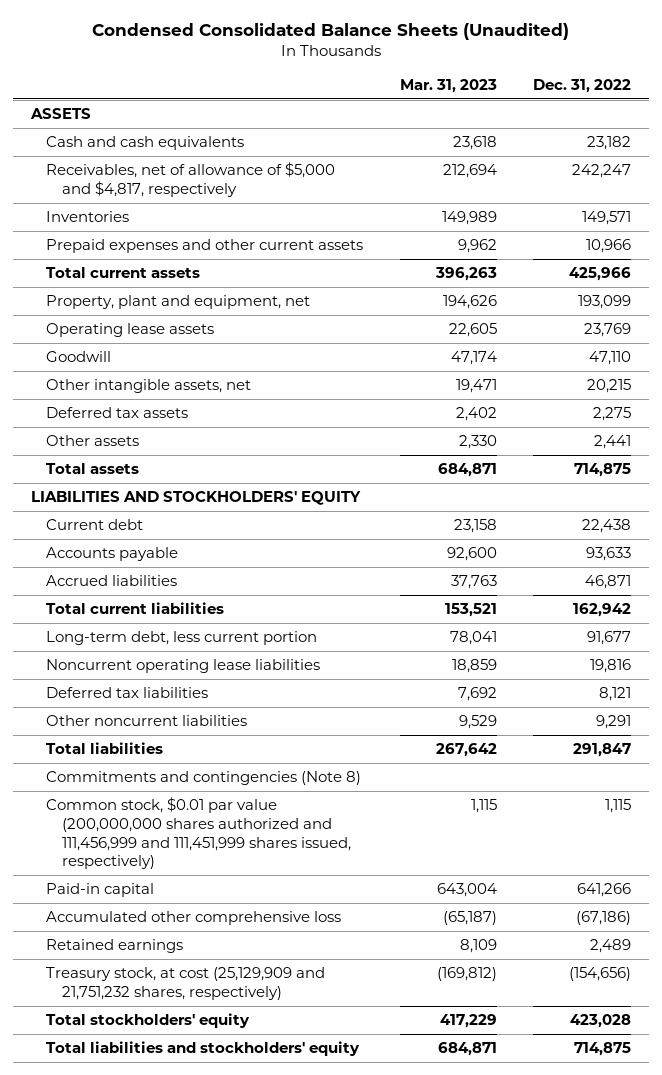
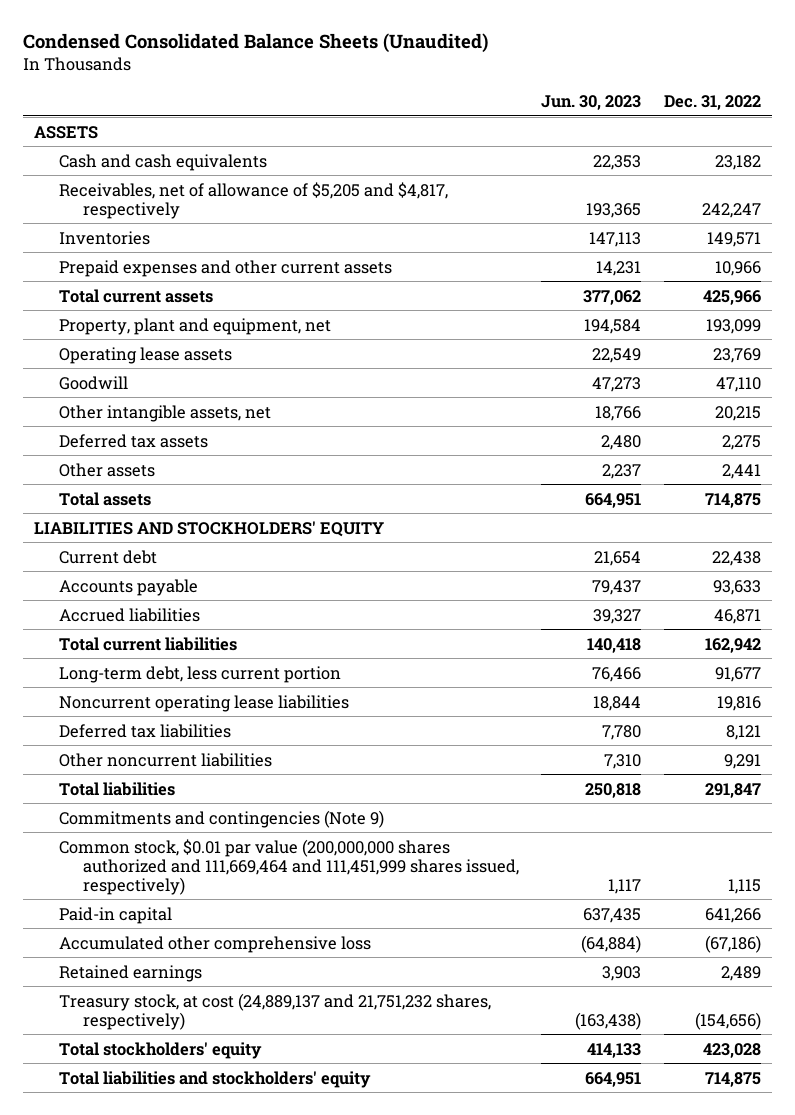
[399,79,497,94] Mar. 31, 2023 -> none
none -> [541,95,642,111] Jun. 30, 2023
[46,162,336,197] Receivables, net of allowance of $5,000 and $4,817, respectively -> [58,181,448,219] Receivables, net of allowance of $5,205 and $4,817, respectively
[46,771,362,786] Commitments and contingencies (Note 8) -> [58,809,384,828] Commitments and contingencies (Note 9)
[46,797,351,870] Common stock, $0.01 par value (200,000,000 shares authorized and 111,456,999 and 111,451,999 shares issued, respectively) -> [58,838,519,895] Common stock, $0.01 par value (200,000,000 shares authorized and 111,669,464 and 111,451,999 shares issued, respectively)
[46,967,326,1000] Treasury stock, at cost (25,129,909 and 21,751,232 shares, respectively) -> [58,992,491,1030] Treasury stock, at cost (24,889,137 and 21,751,232 shares, respectively)

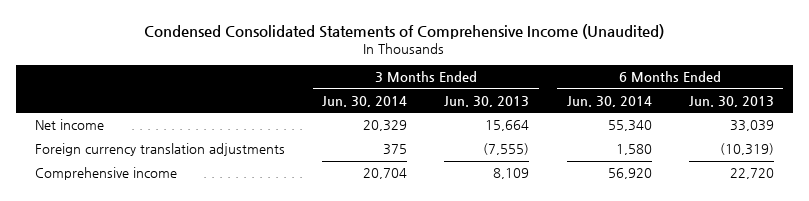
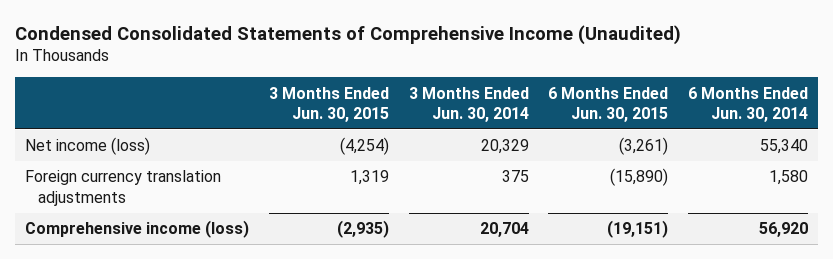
[444,95,530,107] Jun. 30, 2013 -> none
[689,95,775,107] Jun. 30, 2013 -> none
none -> [268,86,389,122] 3 Months Ended Jun. 30, 2015
none -> [548,86,669,122] 6 Months Ended Jun. 30, 2015
[34,119,104,131] Net income -> [25,137,151,156] Net income (loss)
[34,167,177,181] Comprehensive income -> [25,220,250,239] Comprehensive income (loss)

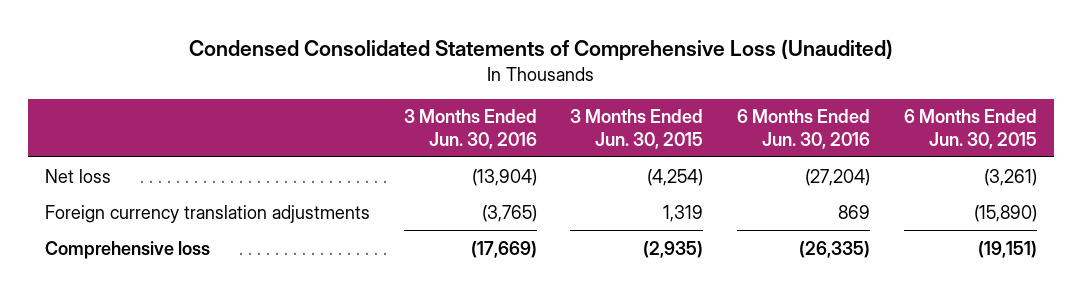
[15,24,682,45] Condensed Consolidated Statements of Comprehensive Income (Unaudited) -> [188,38,893,61] Condensed Consolidated Statements of Comprehensive Loss (Unaudited)
[408,86,529,122] 3 Months Ended Jun. 30, 2014 -> none
[688,86,809,122] 6 Months Ended Jun. 30, 2014 -> none
none -> [403,109,537,149] 3 Months Ended Jun. 30, 2016
none -> [737,109,871,149] 6 Months Ended Jun. 30, 2016
[25,137,151,156] Net income (loss) -> [44,168,111,183] Net loss
[25,220,250,239] Comprehensive income (loss) -> [44,240,210,259] Comprehensive loss

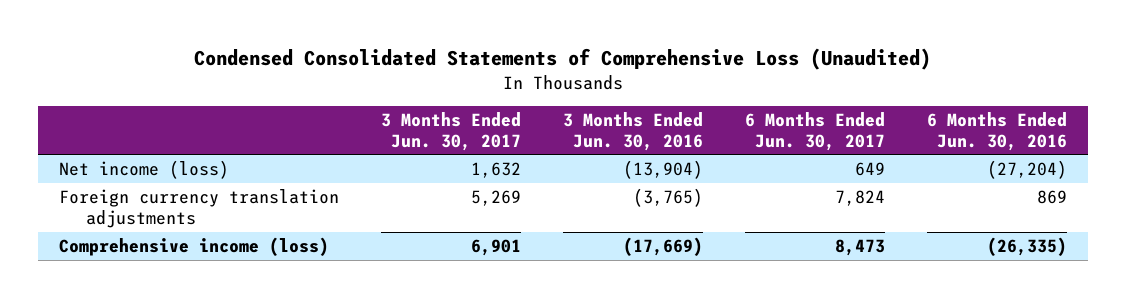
[570,109,704,149] 3 Months Ended Jun. 30, 2015 -> none
[904,109,1038,149] 6 Months Ended Jun. 30, 2015 -> none
none -> [381,111,522,151] 3 Months Ended Jun. 30, 2017
none -> [745,111,886,151] 6 Months Ended Jun. 30, 2017
[44,168,111,183] Net loss -> [59,159,230,179] Net income (loss)
[44,240,210,259] Comprehensive loss -> [59,236,330,256] Comprehensive income (loss)

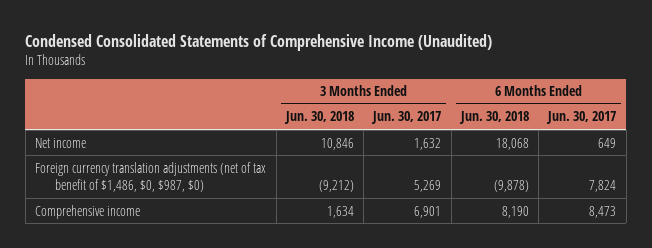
[194,48,932,71] Condensed Consolidated Statements of Comprehensive Loss (Unaudited) -> [25,33,493,51] Condensed Consolidated Statements of Comprehensive Income (Unaudited)
[563,111,704,151] 3 Months Ended Jun. 30, 2016 -> none
[926,111,1067,151] 6 Months Ended Jun. 30, 2016 -> none
none -> [283,111,354,125] Jun. 30, 2018
none -> [458,111,529,125] Jun. 30, 2018
[59,159,230,179] Net income (loss) -> [35,137,87,148] Net income
[59,188,340,228] Foreign currency translation adjustments -> [35,161,267,192] Foreign currency translation adjustments (net of tax benefit of $1,486, $0, $987, $0)
[59,236,330,256] Comprehensive income (loss) -> [35,204,141,219] Comprehensive income

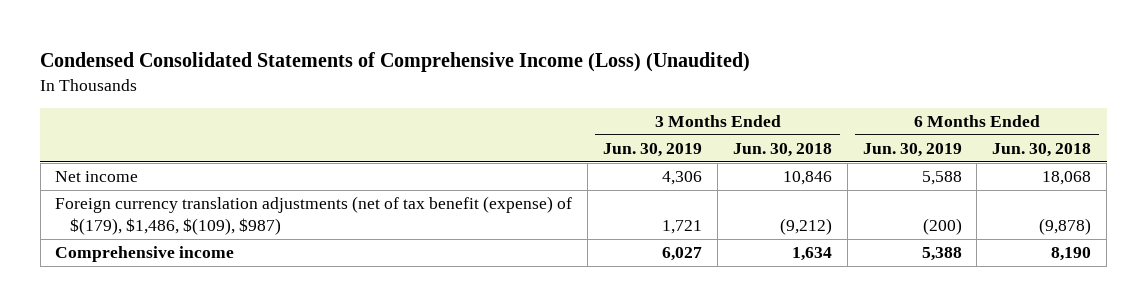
[25,33,493,51] Condensed Consolidated Statements of Comprehensive Income (Unaudited) -> [40,52,751,73] Condensed Consolidated Statements of Comprehensive Income (Loss) (Unaudited)
[371,111,442,125] Jun. 30, 2017 -> none
[546,111,617,125] Jun. 30, 2017 -> none
none -> [603,142,703,157] Jun. 30, 2019
none -> [862,142,962,157] Jun. 30, 2019
[35,161,267,192] Foreign currency translation adjustments (net of tax benefit of $1,486, $0, $987, $0) -> [55,196,573,236] Foreign currency translation adjustments (net of tax benefit (expense) of $(179), $1,486, $(109), $987)

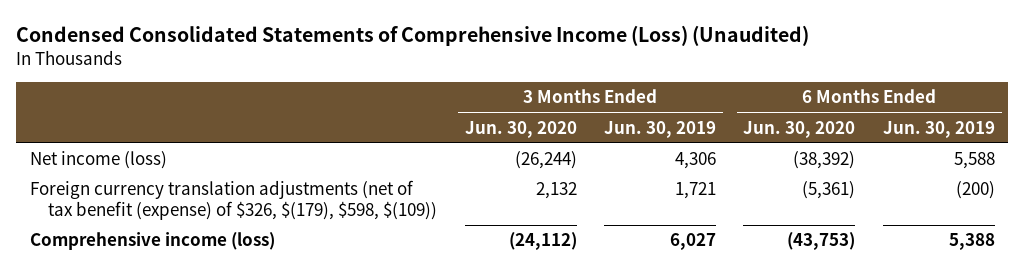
[732,142,832,157] Jun. 30, 2018 -> none
[992,142,1092,157] Jun. 30, 2018 -> none
none -> [464,120,577,138] Jun. 30, 2020
none -> [743,120,856,138] Jun. 30, 2020
[55,171,139,183] Net income -> [29,151,167,170] Net income (loss)
[55,196,573,236] Foreign currency translation adjustments (net of tax benefit (expense) of $(179), $1,486, $(109), $987) -> [29,180,438,221] Foreign currency translation adjustments (net of tax benefit (expense) of $326, $(179), $598, $(109))
[55,246,235,263] Comprehensive income -> [29,232,275,251] Comprehensive income (loss)

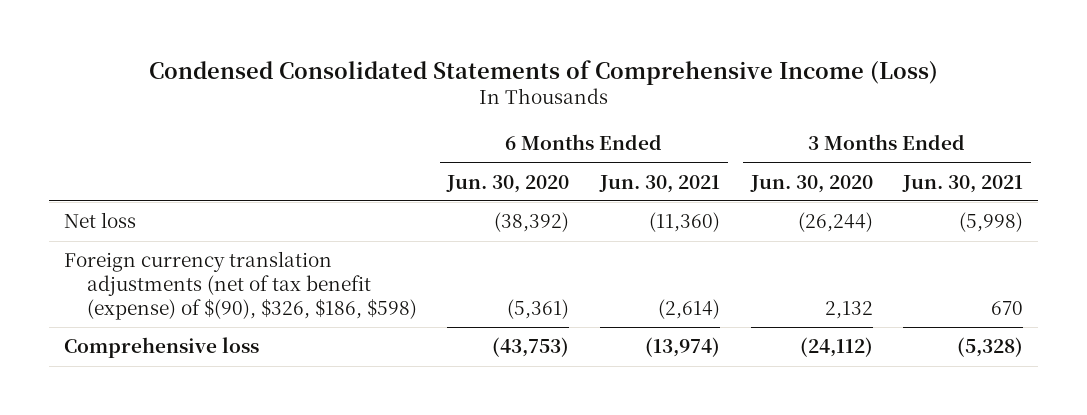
[15,25,809,47] Condensed Consolidated Statements of Comprehensive Income (Loss) (Unaudited) -> [148,59,938,85] Condensed Consolidated Statements of Comprehensive Income (Loss)
[604,120,717,138] Jun. 30, 2019 -> none
[882,120,995,138] Jun. 30, 2019 -> none
none -> [598,174,720,193] Jun. 30, 2021
none -> [902,174,1024,193] Jun. 30, 2021
[29,151,167,170] Net income (loss) -> [64,212,137,229] Net loss
[29,180,438,221] Foreign currency translation adjustments (net of tax benefit (expense) of $326, $(179), $598, $(109)) -> [64,251,417,320] Foreign currency translation adjustments (net of tax benefit (expense) of $(90), $326, $186, $598)
[29,232,275,251] Comprehensive income (loss) -> [64,337,260,359] Comprehensive loss

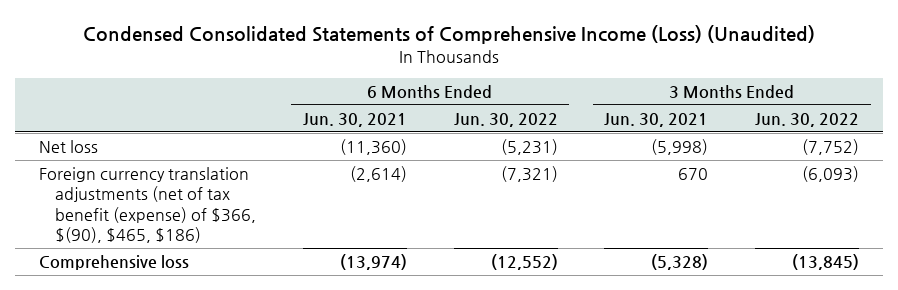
[148,59,938,85] Condensed Consolidated Statements of Comprehensive Income (Loss) -> [82,25,815,45] Condensed Consolidated Statements of Comprehensive Income (Loss) (Unaudited)
[446,174,570,193] Jun. 30, 2020 -> none
[749,174,873,193] Jun. 30, 2020 -> none
none -> [453,112,558,127] Jun. 30, 2022
none -> [755,112,860,127] Jun. 30, 2022
[64,251,417,320] Foreign currency translation adjustments (net of tax benefit (expense) of $(90), $326, $186, $598) -> [38,167,257,244] Foreign currency translation adjustments (net of tax benefit (expense) of $366, $(90), $465, $186)

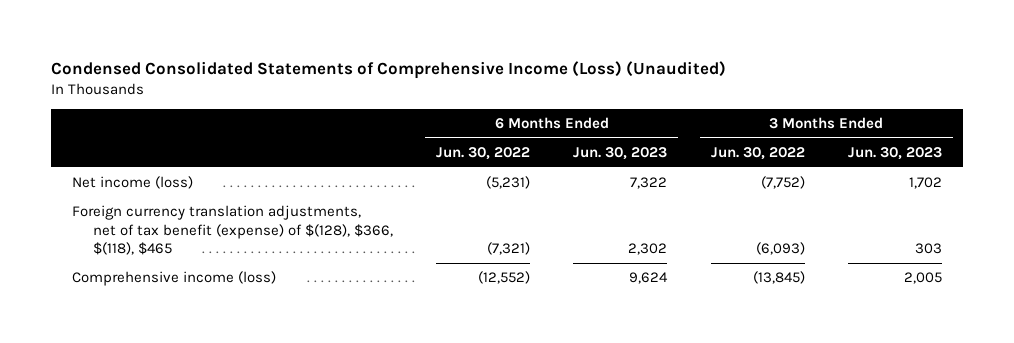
[302,112,407,127] Jun. 30, 2021 -> none
[604,112,709,127] Jun. 30, 2021 -> none
none -> [573,147,668,161] Jun. 30, 2023
none -> [847,147,942,161] Jun. 30, 2023
[38,140,98,154] Net loss -> [72,176,194,190] Net income (loss)
[38,167,257,244] Foreign currency translation adjustments (net of tax benefit (expense) of $366, $(90), $465, $186) -> [72,205,394,255] Foreign currency translation adjustments, net of tax benefit (expense) of $(128), $366, $(118), $465
[38,255,189,271] Comprehensive loss -> [72,271,277,287] Comprehensive income (loss)

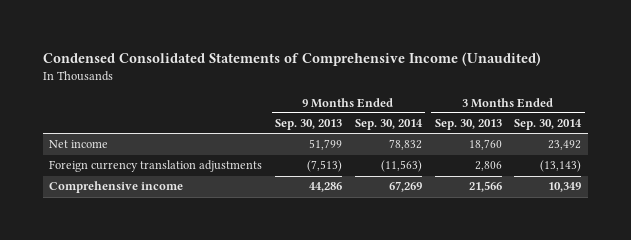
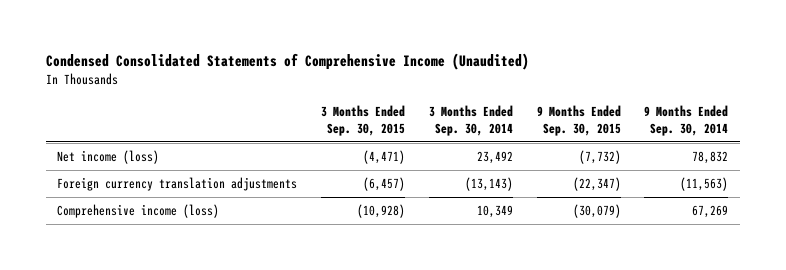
[275,119,343,131] Sep. 30, 2013 -> none
[434,119,502,131] Sep. 30, 2013 -> none
none -> [321,104,406,136] 3 Months Ended Sep. 30, 2015
none -> [536,104,621,136] 9 Months Ended Sep. 30, 2015
[49,140,109,149] Net income -> [57,150,160,165] Net income (loss)
[49,181,184,194] Comprehensive income -> [57,204,220,219] Comprehensive income (loss)

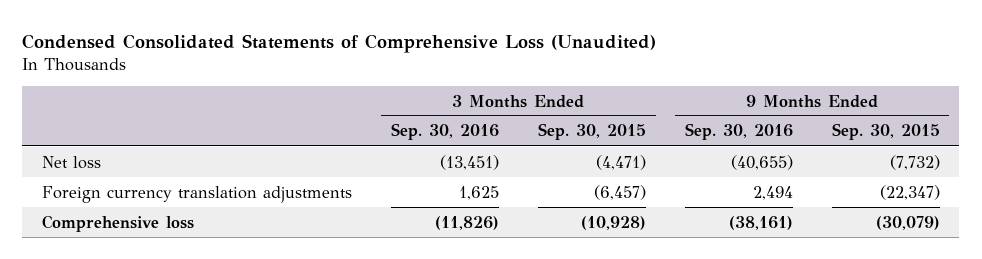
[45,53,529,71] Condensed Consolidated Statements of Comprehensive Income (Unaudited) -> [22,33,657,53] Condensed Consolidated Statements of Comprehensive Loss (Unaudited)
[428,104,513,136] 3 Months Ended Sep. 30, 2014 -> none
[644,104,729,136] 9 Months Ended Sep. 30, 2014 -> none
none -> [390,123,499,141] Sep. 30, 2016
none -> [684,123,793,141] Sep. 30, 2016
[57,150,160,165] Net income (loss) -> [41,155,101,169] Net loss
[57,204,220,219] Comprehensive income (loss) -> [41,214,194,232] Comprehensive loss

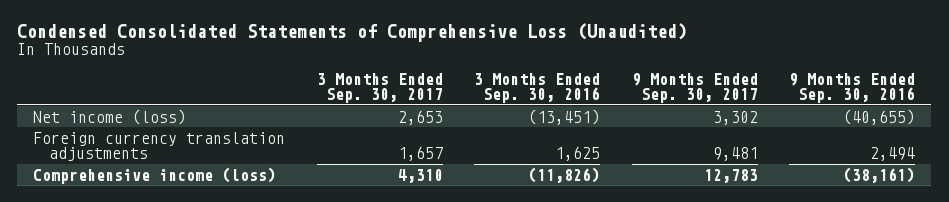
[537,123,646,141] Sep. 30, 2015 -> none
[831,123,940,141] Sep. 30, 2015 -> none
none -> [316,72,443,104] 3 Months Ended Sep. 30, 2017
none -> [631,72,758,104] 9 Months Ended Sep. 30, 2017
[41,155,101,169] Net loss -> [33,108,187,125] Net income (loss)
[41,214,194,232] Comprehensive loss -> [33,166,277,184] Comprehensive income (loss)

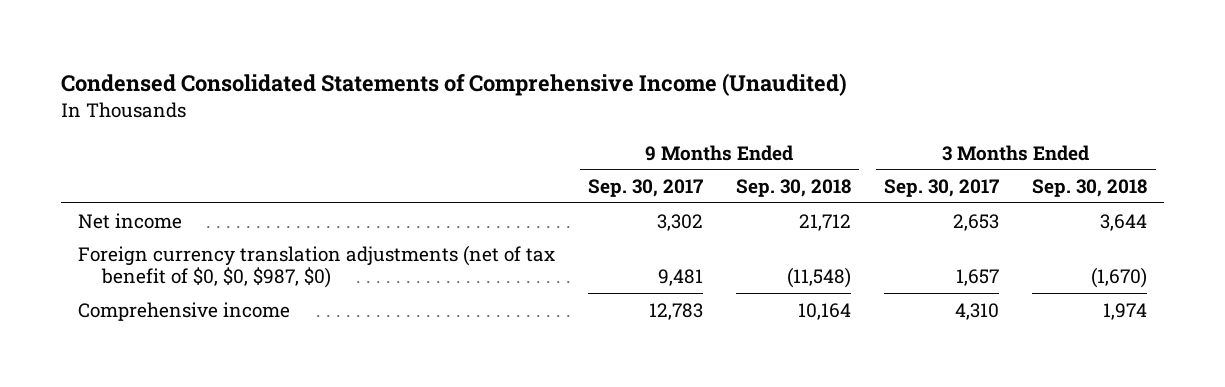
[17,22,688,42] Condensed Consolidated Statements of Comprehensive Loss (Unaudited) -> [61,72,848,96] Condensed Consolidated Statements of Comprehensive Income (Unaudited)
[474,72,601,104] 3 Months Ended Sep. 30, 2016 -> none
[789,72,916,104] 9 Months Ended Sep. 30, 2016 -> none
none -> [736,178,852,197] Sep. 30, 2018
none -> [1032,178,1148,197] Sep. 30, 2018
[33,108,187,125] Net income (loss) -> [77,212,182,229] Net income
[33,131,286,162] Foreign currency translation adjustments -> [77,244,555,289] Foreign currency translation adjustments (net of tax benefit of $0, $0, $987, $0)
[33,166,277,184] Comprehensive income (loss) -> [77,301,290,321] Comprehensive income

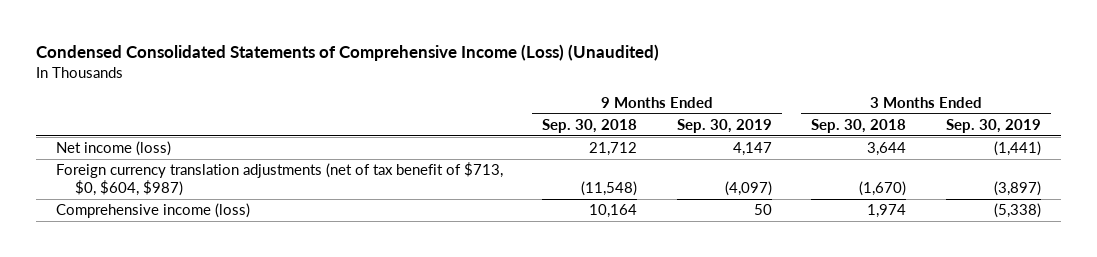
[61,72,848,96] Condensed Consolidated Statements of Comprehensive Income (Unaudited) -> [35,44,659,62] Condensed Consolidated Statements of Comprehensive Income (Loss) (Unaudited)
[587,178,703,197] Sep. 30, 2017 -> none
[884,178,1000,197] Sep. 30, 2017 -> none
none -> [676,118,772,133] Sep. 30, 2019
none -> [945,118,1041,133] Sep. 30, 2019
[77,212,182,229] Net income -> [55,141,171,157] Net income (loss)
[77,244,555,289] Foreign currency translation adjustments (net of tax benefit of $0, $0, $987, $0) -> [55,162,503,197] Foreign currency translation adjustments (net of tax benefit of $713, $0, $604, $987)
[77,301,290,321] Comprehensive income -> [55,203,250,219] Comprehensive income (loss)

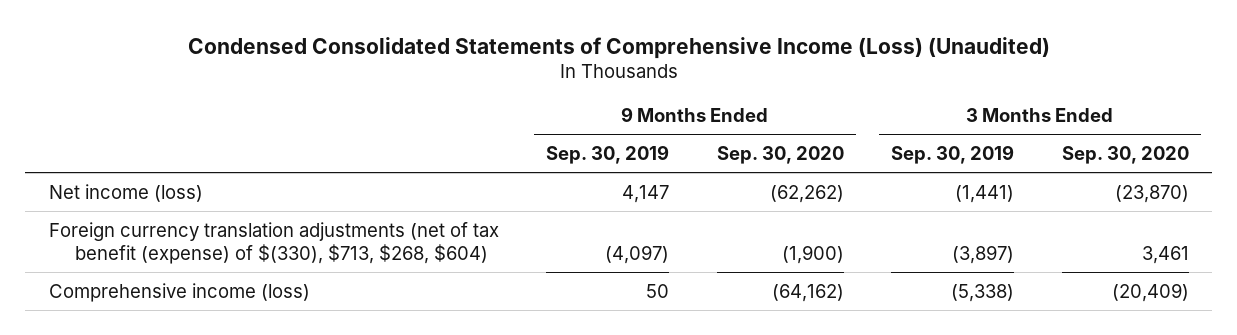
[542,118,638,133] Sep. 30, 2018 -> none
[811,118,907,133] Sep. 30, 2018 -> none
none -> [716,146,844,165] Sep. 30, 2020
none -> [1061,146,1189,165] Sep. 30, 2020
[55,162,503,197] Foreign currency translation adjustments (net of tax benefit of $713, $0, $604, $987) -> [48,221,499,265] Foreign currency translation adjustments (net of tax benefit (expense) of $(330), $713, $268, $604)

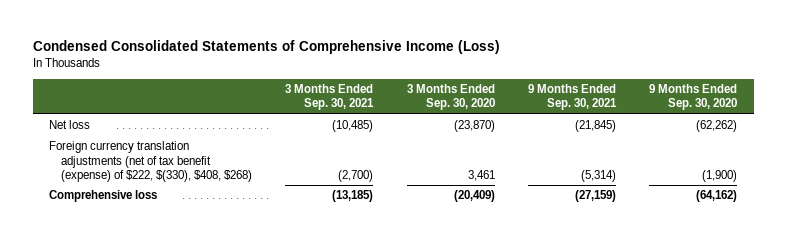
[187,36,1050,59] Condensed Consolidated Statements of Comprehensive Income (Loss) (Unaudited) -> [32,40,500,55] Condensed Consolidated Statements of Comprehensive Income (Loss)
[546,145,670,165] Sep. 30, 2019 -> none
[891,145,1015,165] Sep. 30, 2019 -> none
none -> [285,84,375,111] 3 Months Ended Sep. 30, 2021
none -> [528,84,618,111] 9 Months Ended Sep. 30, 2021
[48,183,203,202] Net income (loss) -> [49,120,91,130] Net loss
[48,221,499,265] Foreign currency translation adjustments (net of tax benefit (expense) of $(330), $713, $268, $604) -> [49,141,252,182] Foreign currency translation adjustments (net of tax benefit (expense) of $222, $(330), $408, $268)
[48,282,310,302] Comprehensive income (loss) -> [49,190,158,203] Comprehensive loss

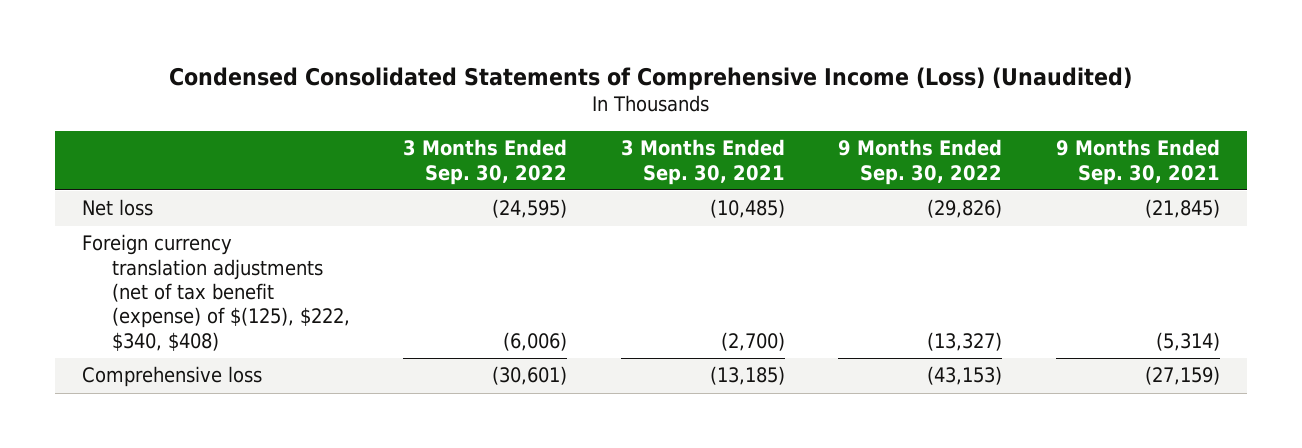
[32,40,500,55] Condensed Consolidated Statements of Comprehensive Income (Loss) -> [168,67,1132,91] Condensed Consolidated Statements of Comprehensive Income (Loss) (Unaudited)
[406,84,495,111] 3 Months Ended Sep. 30, 2020 -> none
[649,84,738,111] 9 Months Ended Sep. 30, 2020 -> none
none -> [403,139,568,185] 3 Months Ended Sep. 30, 2022
none -> [838,139,1003,185] 9 Months Ended Sep. 30, 2022
[49,141,252,182] Foreign currency translation adjustments (net of tax benefit (expense) of $222, $(330), $408, $268) -> [81,234,350,351] Foreign currency translation adjustments (net of tax benefit (expense) of $(125), $222, $340, $408)

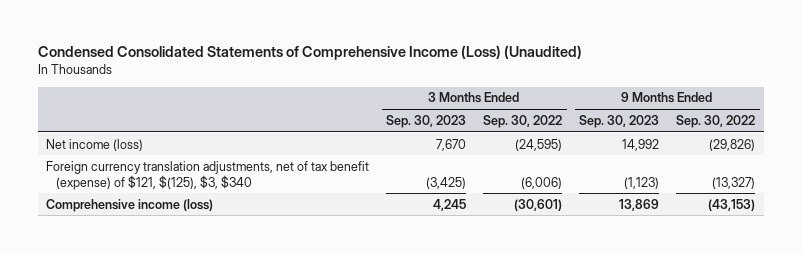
[620,139,785,185] 3 Months Ended Sep. 30, 2021 -> none
[1055,139,1220,185] 9 Months Ended Sep. 30, 2021 -> none
none -> [386,114,467,128] Sep. 30, 2023
none -> [579,114,660,128] Sep. 30, 2023
[81,199,153,217] Net loss -> [46,138,144,151] Net income (loss)
[81,234,350,351] Foreign currency translation adjustments (net of tax benefit (expense) of $(125), $222, $340, $408) -> [46,160,370,190] Foreign currency translation adjustments, net of tax benefit (expense) of $121, $(125), $3, $340
[81,366,262,388] Comprehensive loss -> [46,198,214,212] Comprehensive income (loss)

